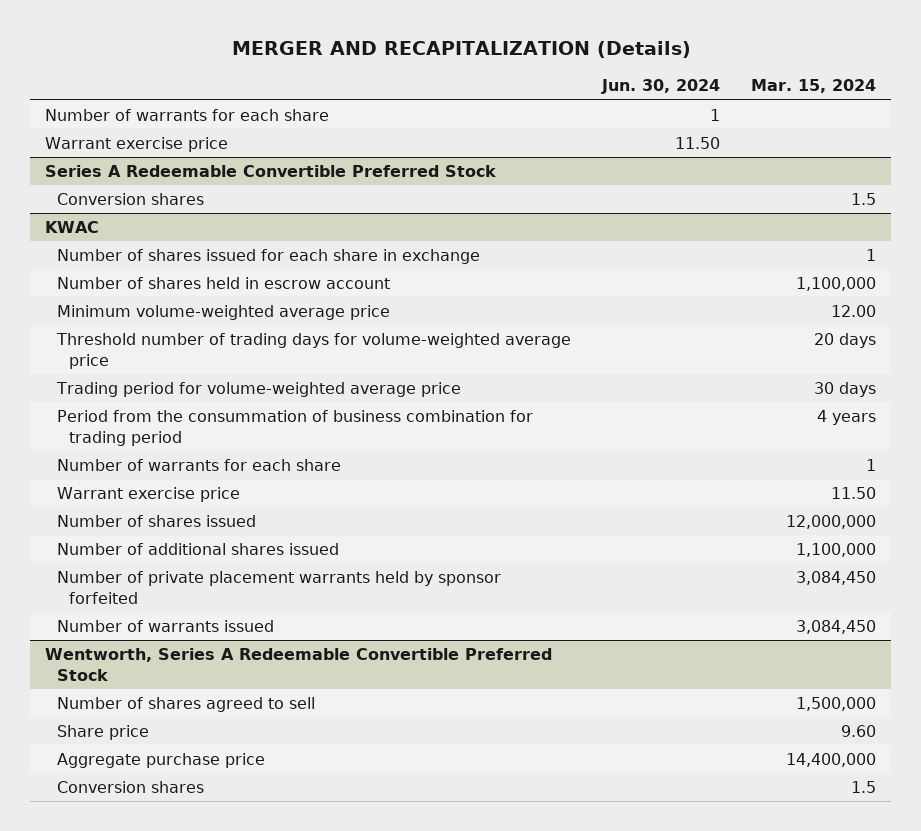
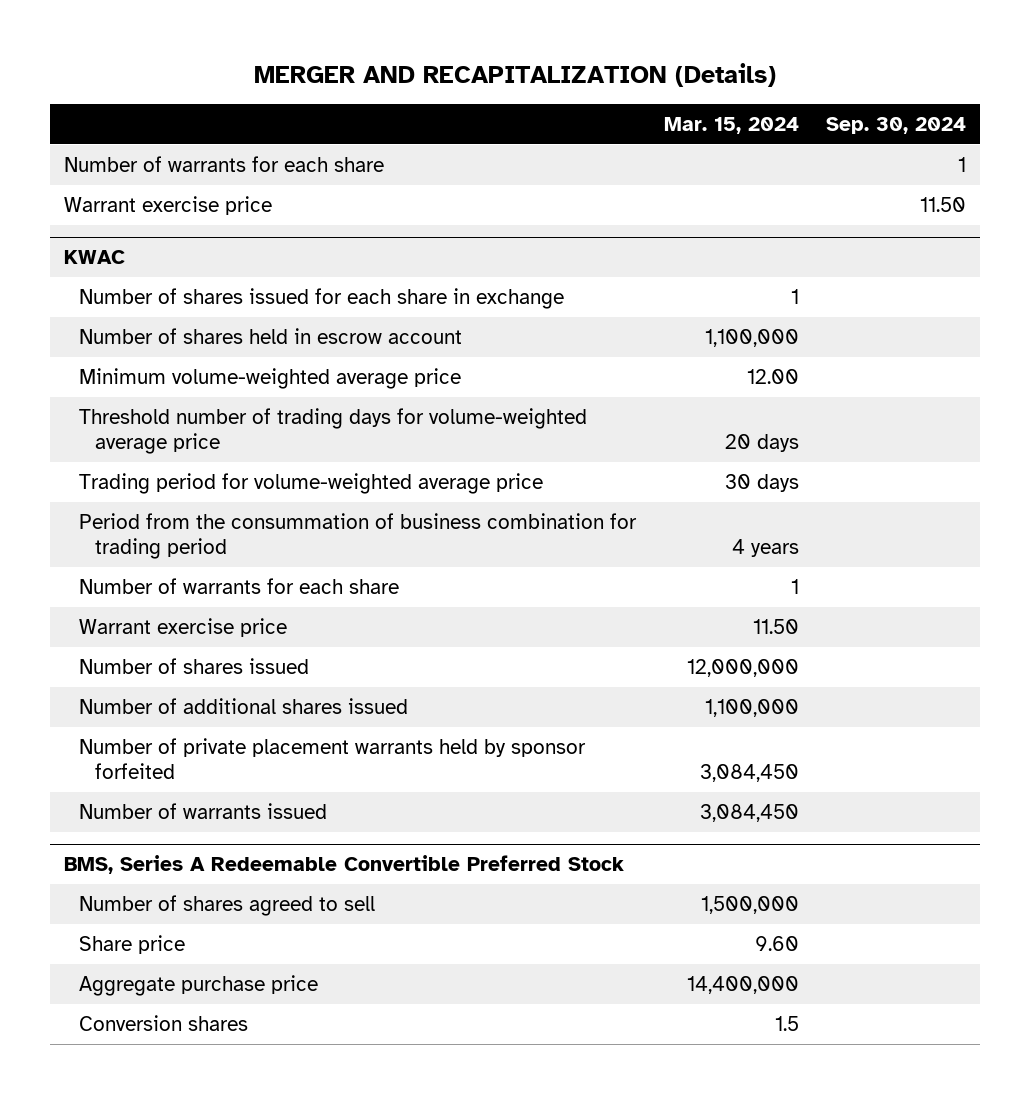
[601,79,721,95] Jun. 30, 2024 -> none
none -> [826,117,967,135] Sep. 30, 2024
[45,165,497,178] Series A Redeemable Convertible Preferred Stock -> none
[57,193,205,206] Conversion shares -> none
[45,648,553,681] Wentworth, Series A Redeemable Convertible Preferred Stock -> [63,855,624,875] BMS, Series A Redeemable Convertible Preferred Stock

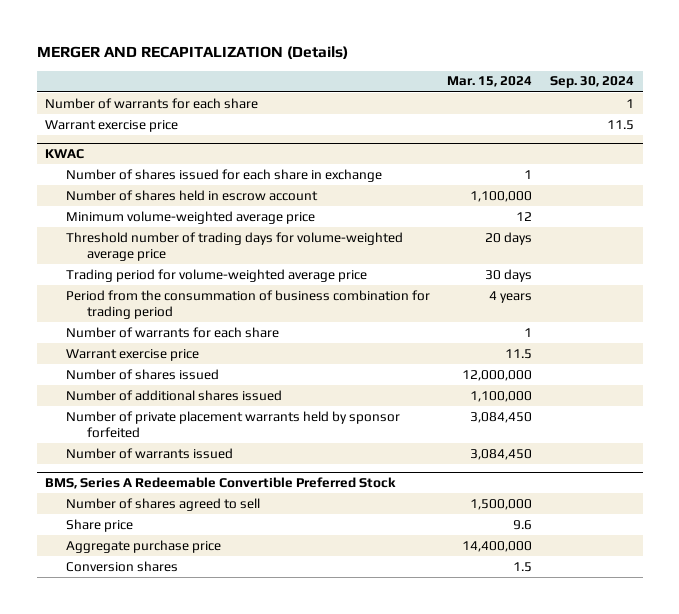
[920,197,967,213] 11.50 -> [606,119,634,130] 11.5
[746,369,799,385] 12.00 -> [516,211,533,221] 12
[752,619,799,635] 11.50 -> [505,348,533,359] 11.5
[754,936,799,952] 9.60 -> [513,519,533,530] 9.6

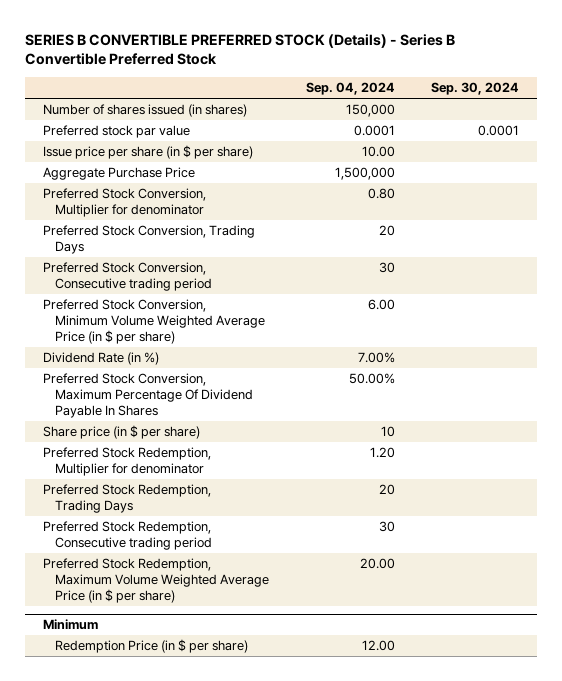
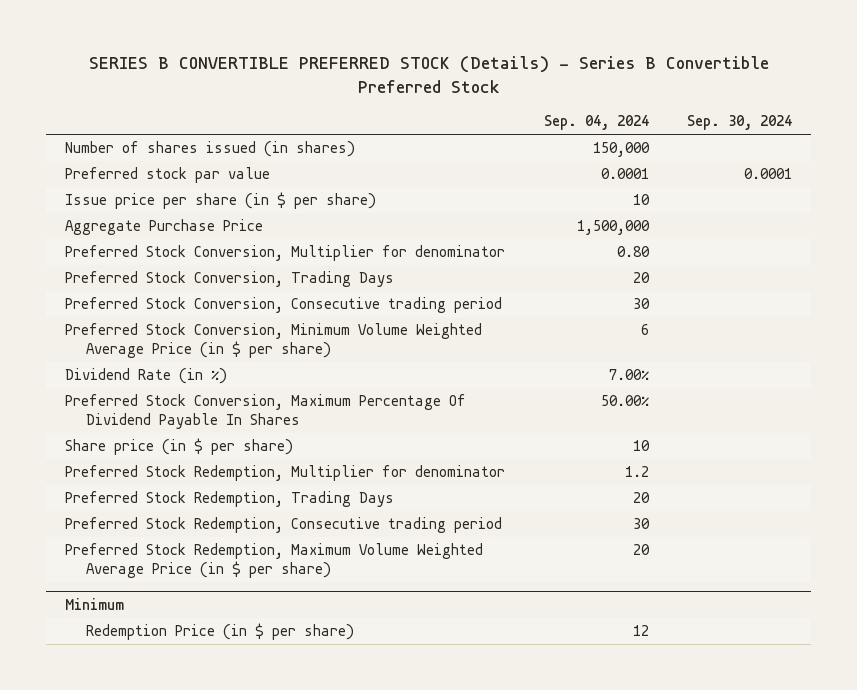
[361,146,395,158] 10.00 -> [632,194,650,206] 10
[367,299,395,311] 6.00 -> [640,324,649,336] 6
[369,447,395,459] 1.20 -> [624,466,649,478] 1.2
[359,558,395,570] 20.00 -> [632,544,650,556] 20
[361,640,395,652] 12.00 -> [632,625,649,637] 12

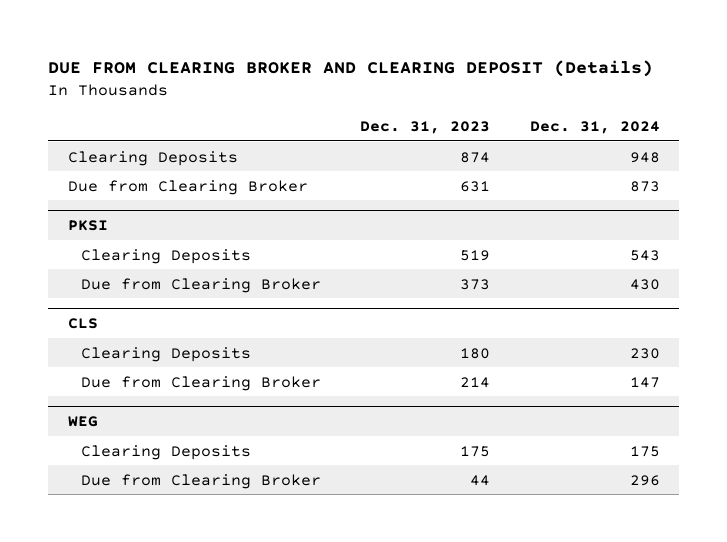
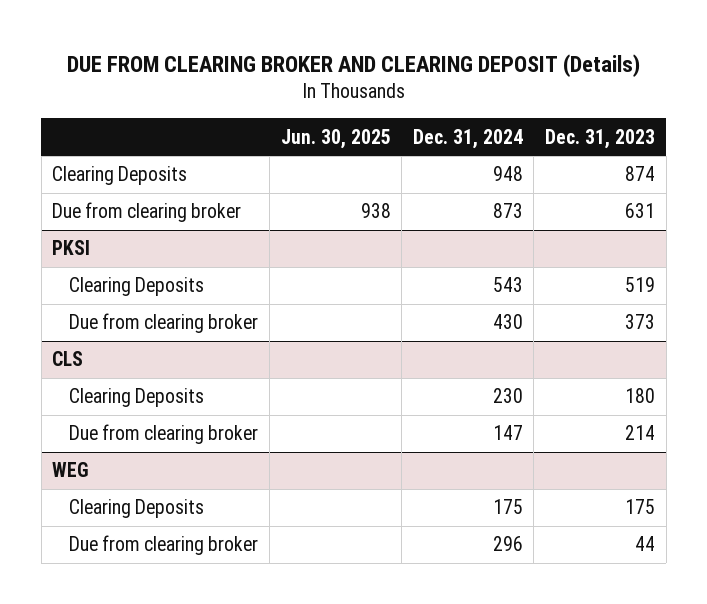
none -> [280,128,391,149] Jun. 30, 2025
[67,179,308,195] Due from Clearing Broker -> [52,202,242,223] Due from clearing broker
[80,277,321,293] Due from Clearing Broker -> [69,313,259,334] Due from clearing broker
[80,375,321,391] Due from Clearing Broker -> [69,424,259,445] Due from clearing broker
[80,473,321,489] Due from Clearing Broker -> [69,535,259,556] Due from clearing broker

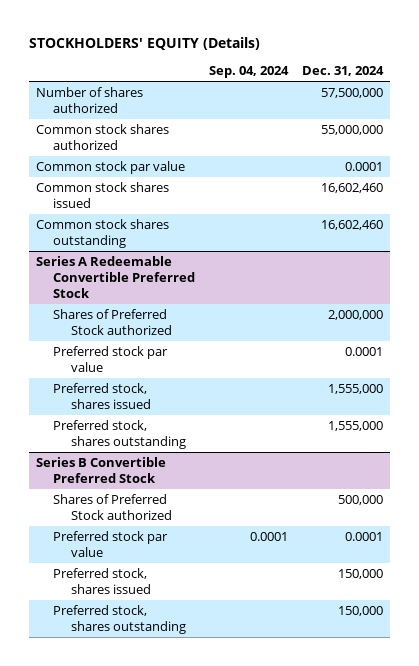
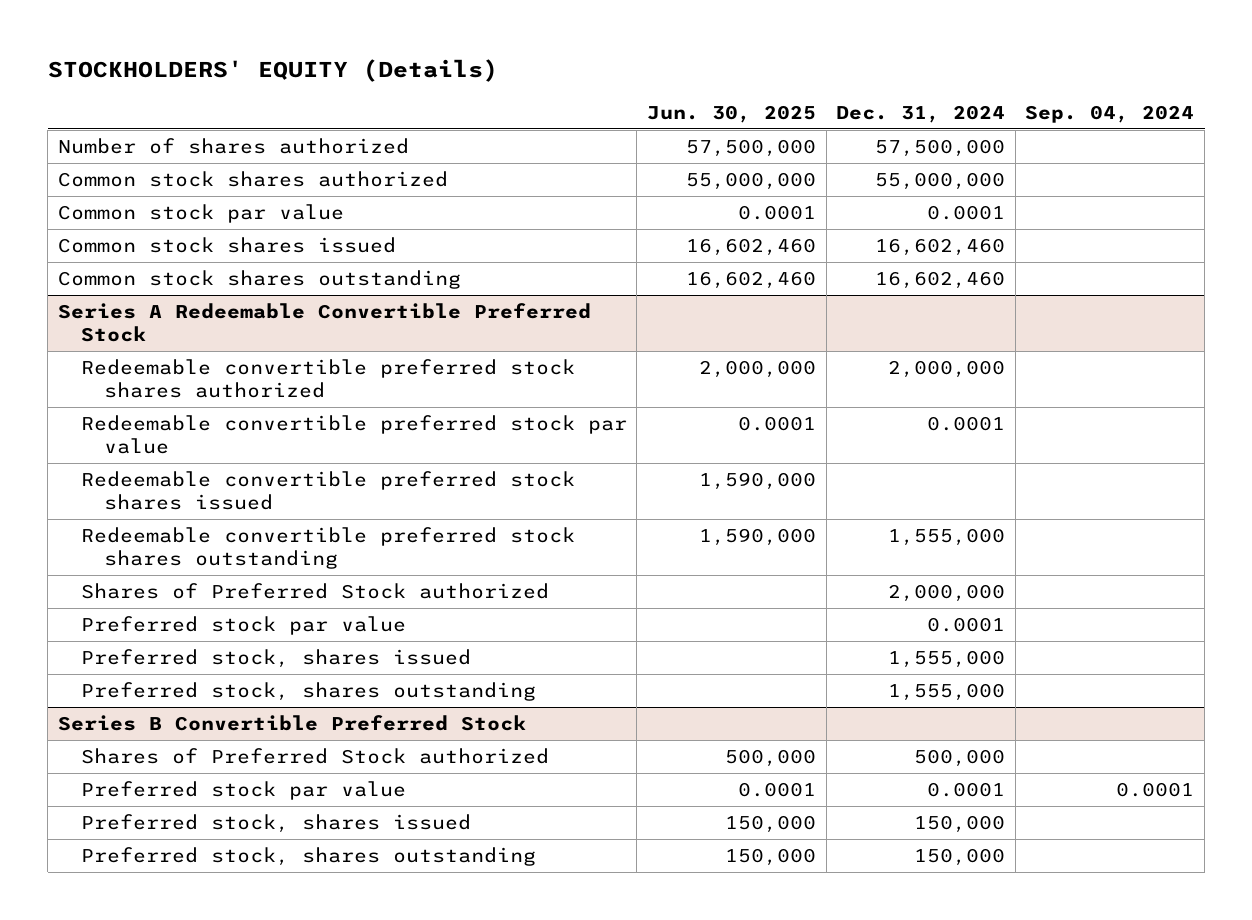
none -> [647,104,817,123] Jun. 30, 2025
none -> [80,359,575,399] Redeemable convertible preferred stock shares authorized
none -> [80,415,627,455] Redeemable convertible preferred stock par value
none -> [80,471,575,511] Redeemable convertible preferred stock shares issued
none -> [80,527,575,570] Redeemable convertible preferred stock shares outstanding

